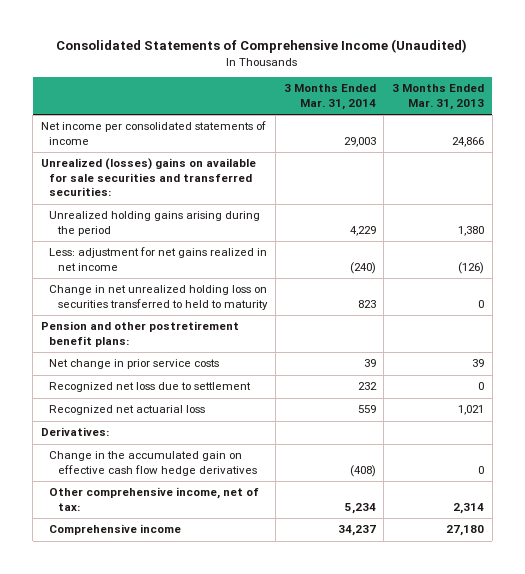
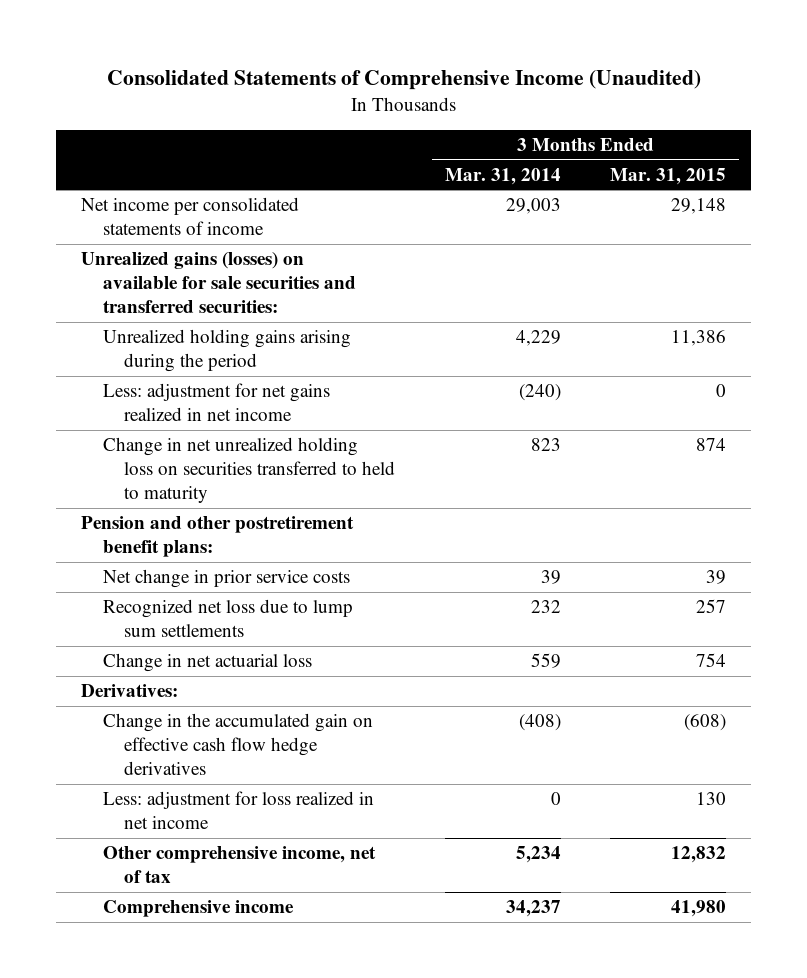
[391,84,484,110] 3 Months Ended Mar. 31, 2013 -> none
none -> [610,167,727,185] Mar. 31, 2015
[40,158,256,197] Unrealized (losses) gains on available for sale securities and transferred securities: -> [80,252,356,314] Unrealized gains (losses) on available for sale securities and transferred securities:
[49,382,252,393] Recognized net loss due to settlement -> [102,599,353,638] Recognized net loss due to lump sum settlements
[49,405,206,416] Recognized net actuarial loss -> [102,653,312,673] Change in net actuarial loss
none -> [102,791,374,830] Less: adjustment for loss realized in net income
[49,487,260,511] Other comprehensive income, net of tax: -> [102,846,376,884] Other comprehensive income, net of tax

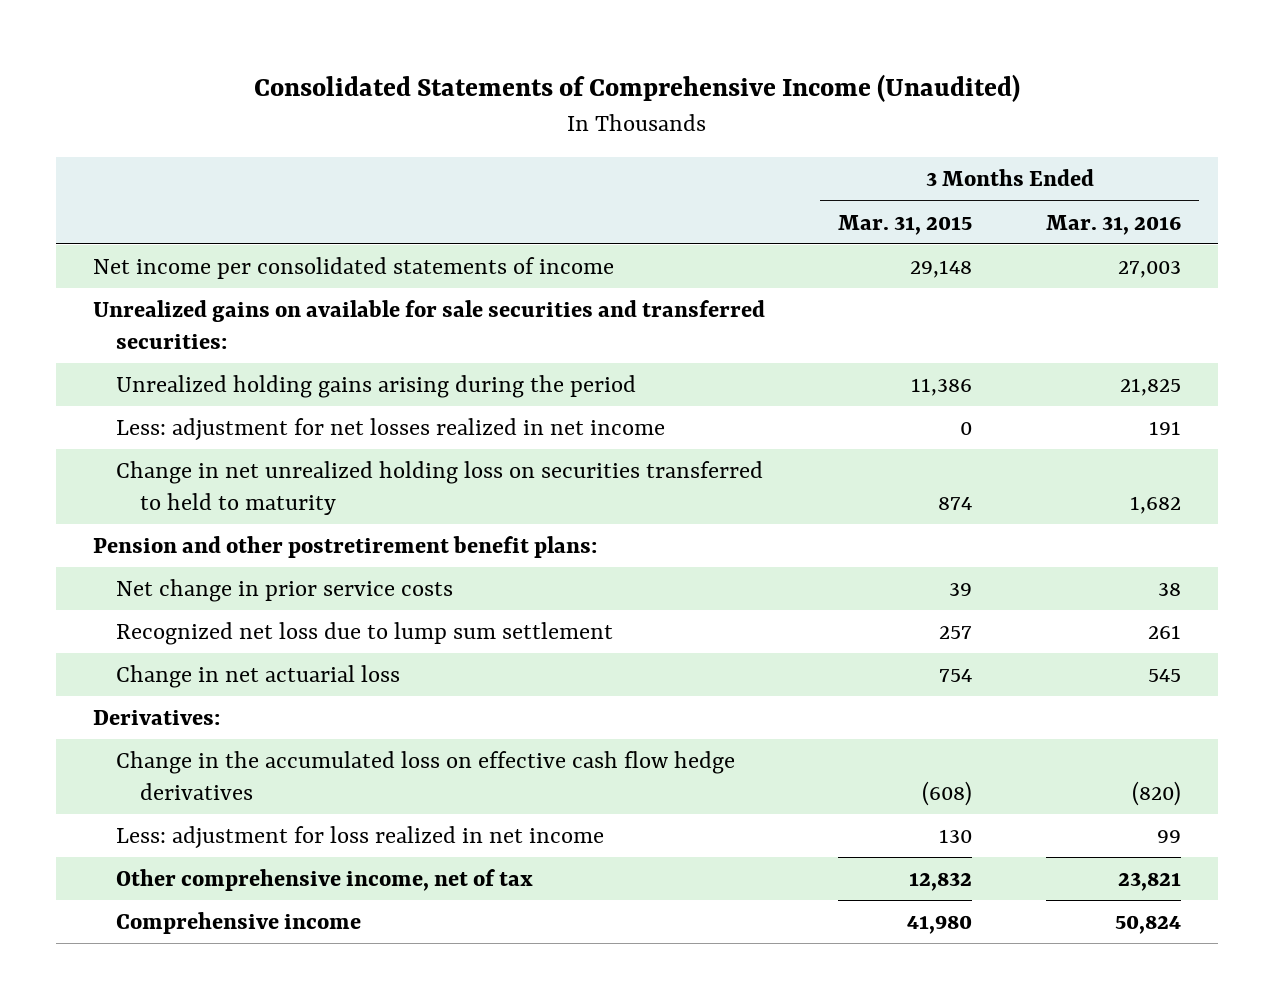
[444,167,561,185] Mar. 31, 2014 -> none
none -> [1045,214,1181,235] Mar. 31, 2016
[80,252,356,314] Unrealized gains (losses) on available for sale securities and transferred securities: -> [92,300,765,349] Unrealized gains on available for sale securities and transferred securities:
[102,383,330,422] Less: adjustment for net gains realized in net income -> [116,418,666,441] Less: adjustment for net losses realized in net income
[102,599,353,638] Recognized net loss due to lump sum settlements -> [116,622,614,646] Recognized net loss due to lump sum settlement
[102,713,373,776] Change in the accumulated gain on effective cash flow hedge derivatives -> [116,751,736,800] Change in the accumulated loss on effective cash flow hedge derivatives

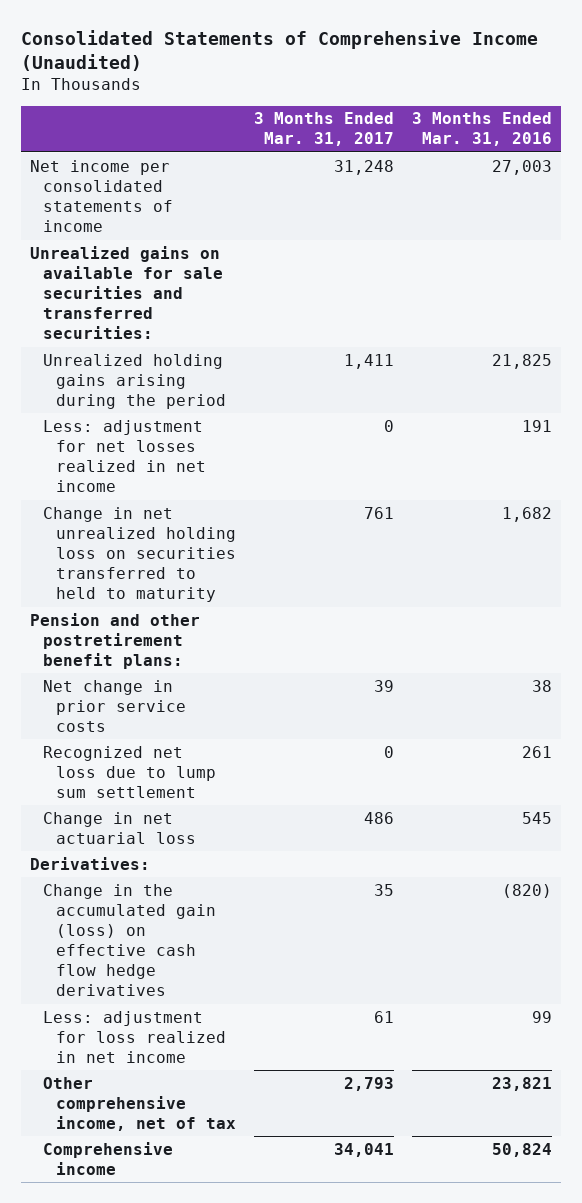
[838,214,973,235] Mar. 31, 2015 -> none
none -> [253,112,394,147] 3 Months Ended Mar. 31, 2017
[116,751,736,800] Change in the accumulated loss on effective cash flow hedge derivatives -> [42,883,216,997] Change in the accumulated gain (loss) on effective cash flow hedge derivatives

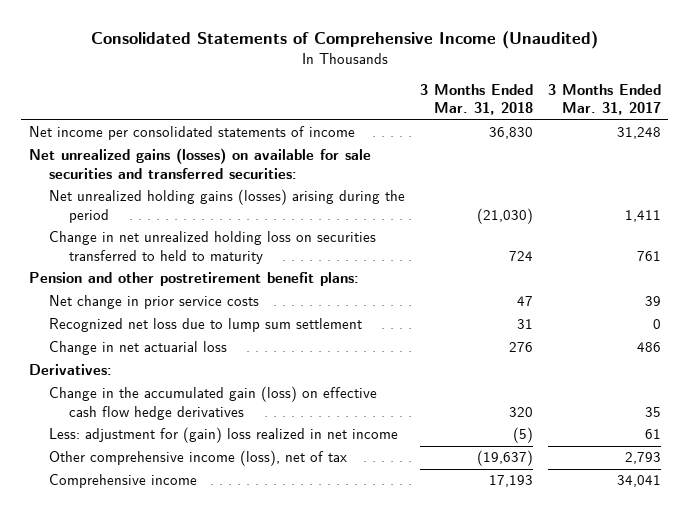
[412,112,553,147] 3 Months Ended Mar. 31, 2016 -> none
none -> [419,83,533,116] 3 Months Ended Mar. 31, 2018
[42,419,206,493] Less: adjustment for net losses realized in net income -> none
[30,245,223,340] Unrealized gains on available for sale securities and transferred securities: -> [28,148,371,180] Net unrealized gains (losses) on available for sale securities and transferred securities:
[42,353,226,409] Unrealized holding gains arising during the period -> [48,189,405,224] Net unrealized holding gains (losses) arising during the period
[42,1010,226,1063] Less: adjustment for loss realized in net income -> [48,427,398,444] Less: adjustment for (gain) loss realized in net income
[42,1076,236,1131] Other comprehensive income, net of tax -> [48,450,347,467] Other comprehensive income (loss), net of tax

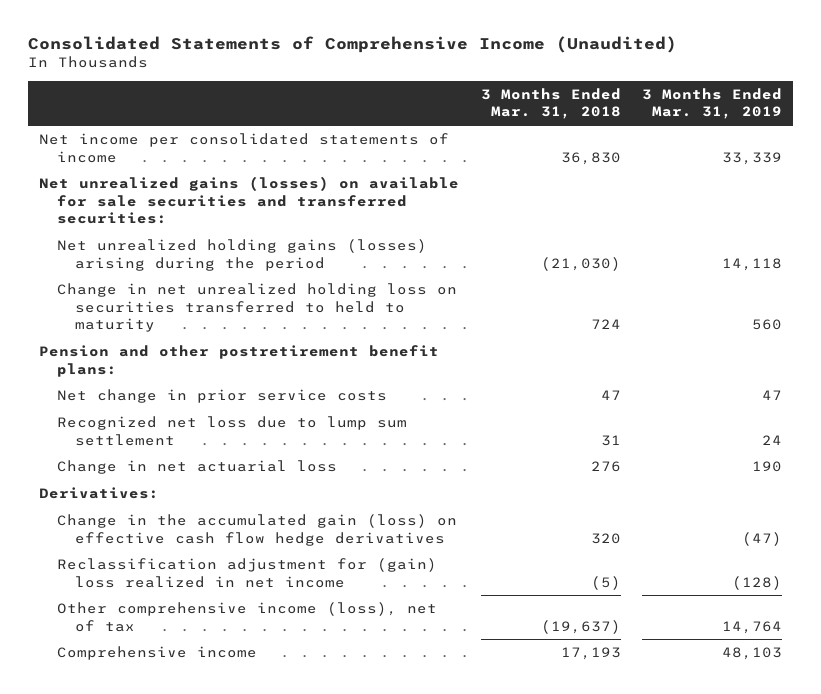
[547,83,661,116] 3 Months Ended Mar. 31, 2017 -> none
none -> [642,88,783,120] 3 Months Ended Mar. 31, 2019
[48,427,398,444] Less: adjustment for (gain) loss realized in net income -> [57,558,438,588] Reclassification adjustment for (gain) loss realized in net income

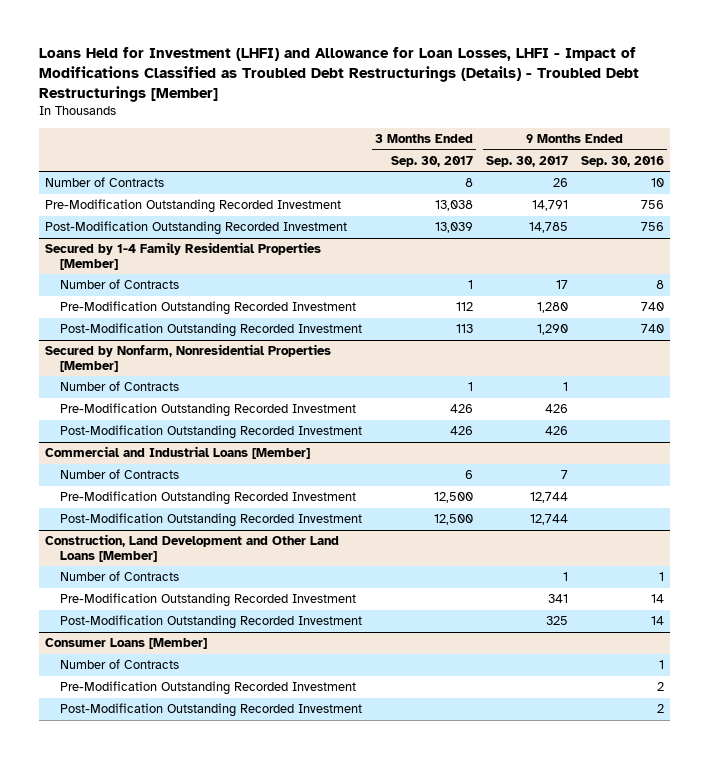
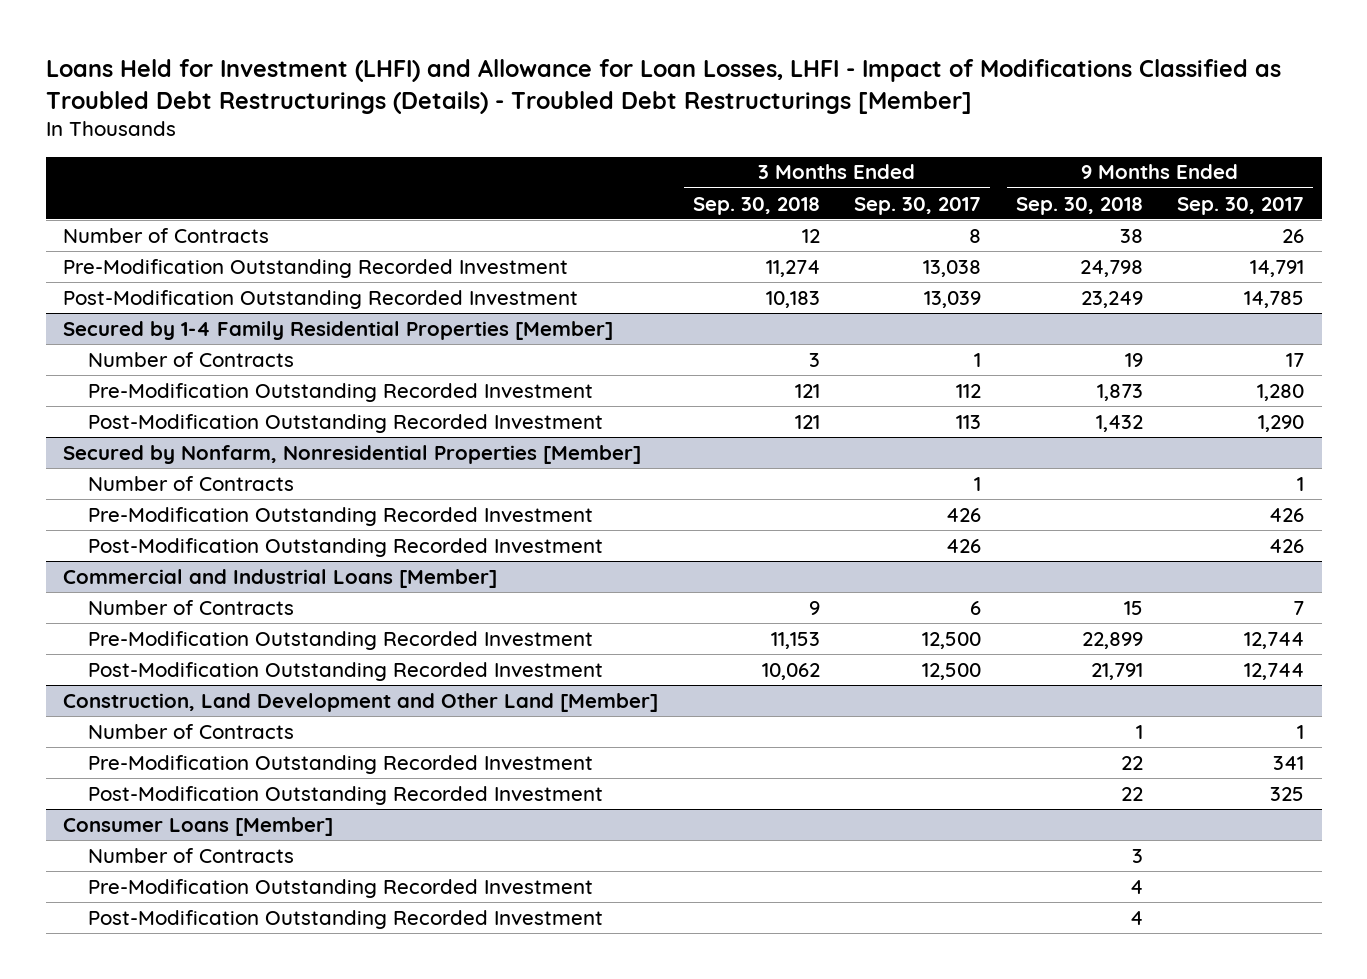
[580,155,664,167] Sep. 30, 2016 -> none
none -> [692,196,820,215] Sep. 30, 2018
none -> [1015,196,1143,215] Sep. 30, 2018
[45,534,340,562] Construction, Land Development and Other Land Loans [Member] -> [62,692,658,712] Construction, Land Development and Other Land [Member]

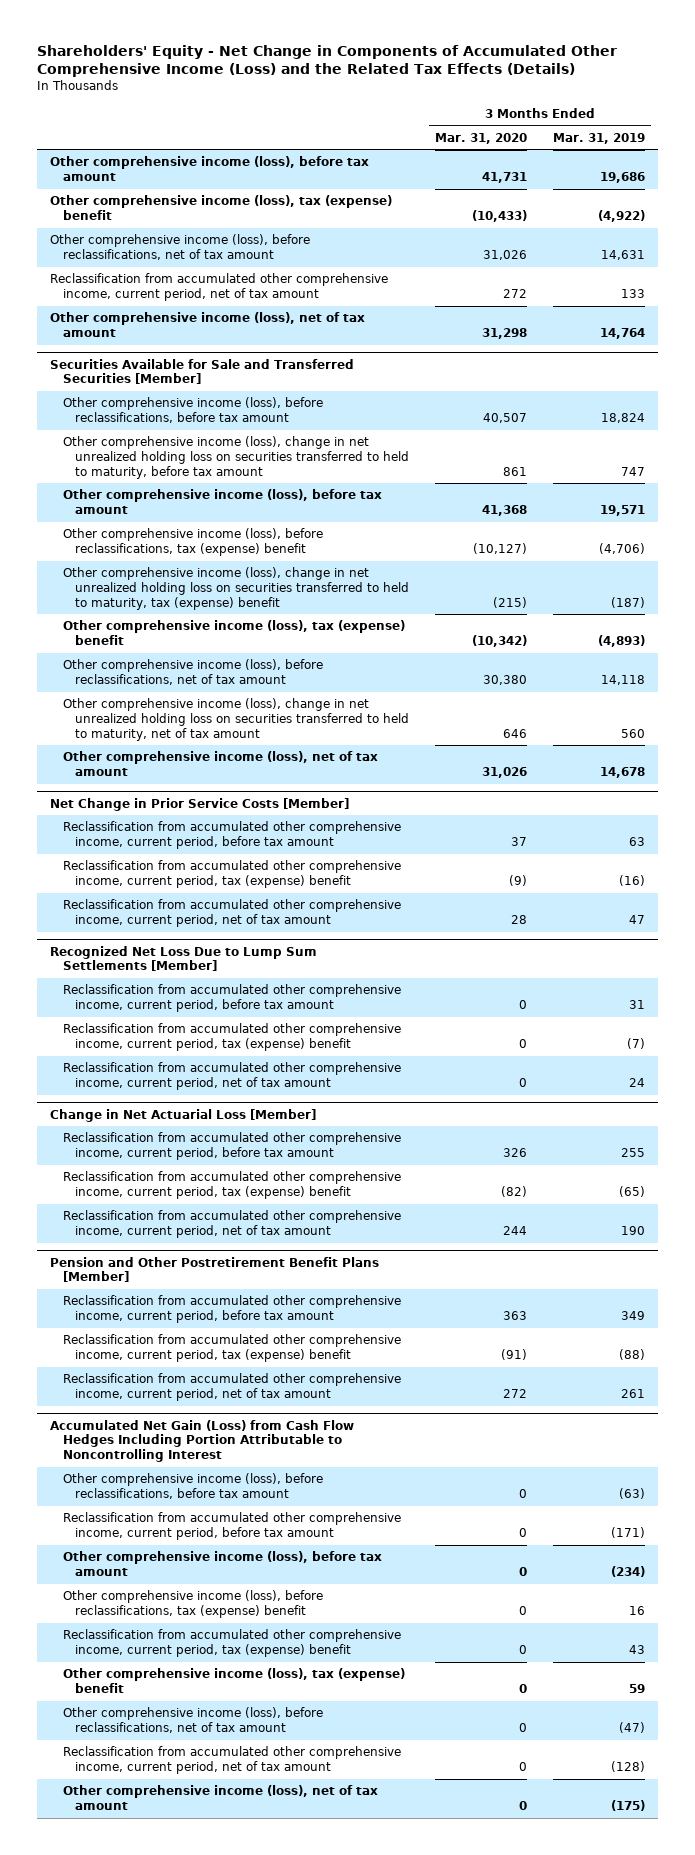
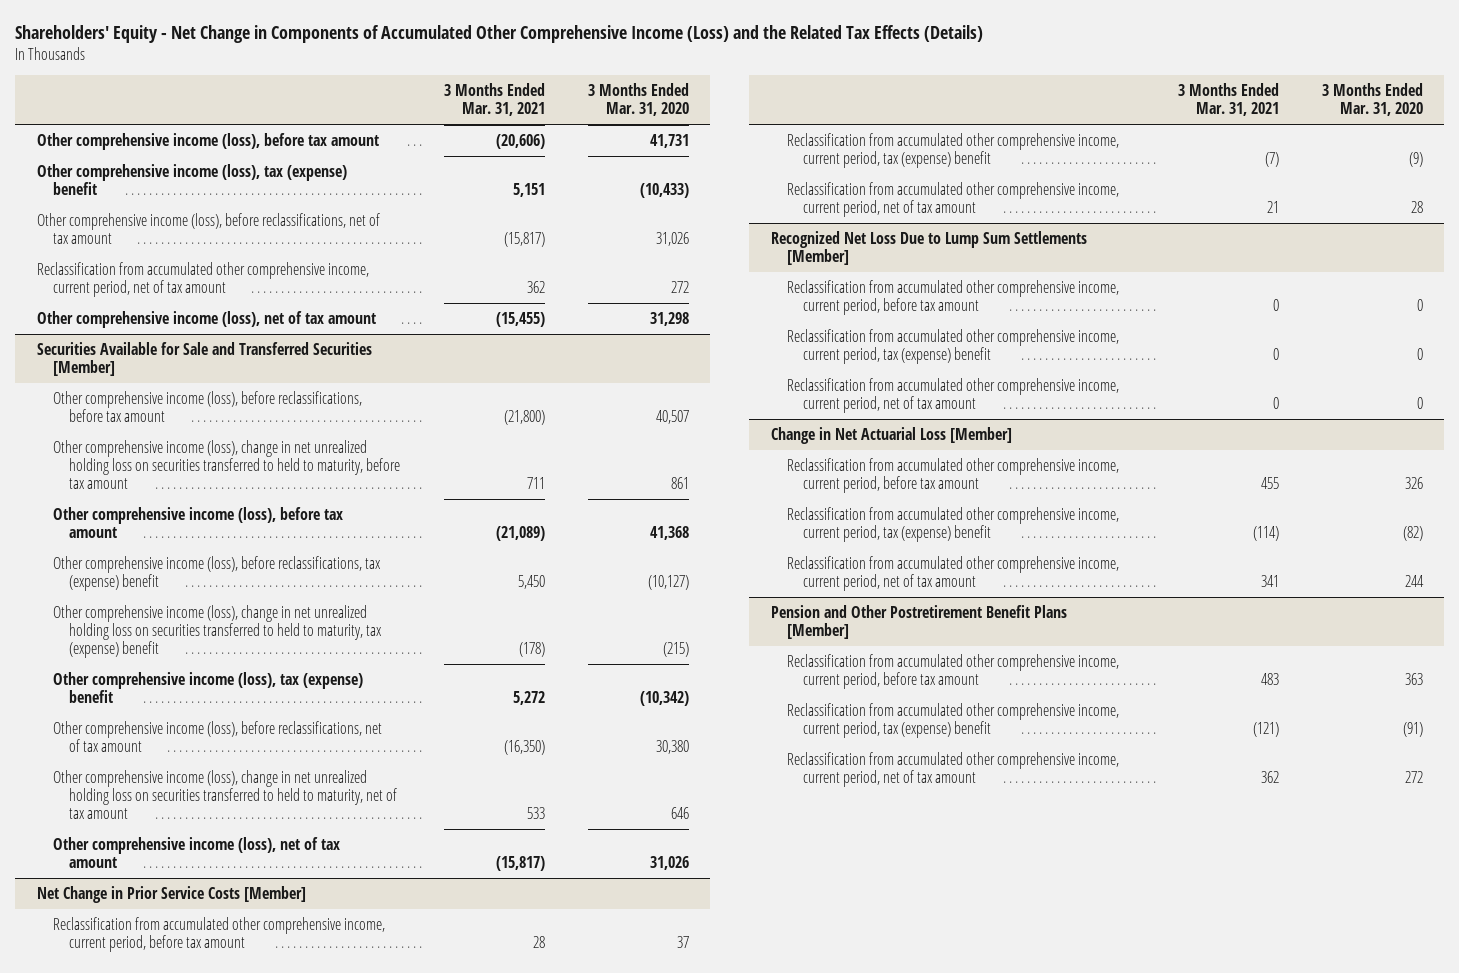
[552,132,645,144] Mar. 31, 2019 -> none
none -> [443,83,545,117] 3 Months Ended Mar. 31, 2021
[50,1419,355,1462] Accumulated Net Gain (Loss) from Cash Flow Hedges Including Portion Attributable to Noncontrolling Interest -> none
[62,1473,323,1499] Other comprehensive income (loss), before reclassifications, before tax amount -> none
[62,1512,401,1540] Reclassification from accumulated other comprehensive income, current period, before tax amount -> none
[62,1551,382,1576] Other comprehensive income (loss), before tax amount -> none
[62,1590,323,1618] Other comprehensive income (loss), before reclassifications, tax (expense) benefit -> none
[62,1629,401,1657] Reclassification from accumulated other comprehensive income, current period, tax (expense) benefit -> none
[62,1668,405,1693] Other comprehensive income (loss), tax (expense) benefit -> none
[62,1707,323,1733] Other comprehensive income (loss), before reclassifications, net of tax amount -> none
[62,1746,401,1774] Reclassification from accumulated other comprehensive income, current period, net of tax amount -> none
[62,1785,378,1810] Other comprehensive income (loss), net of tax amount -> none

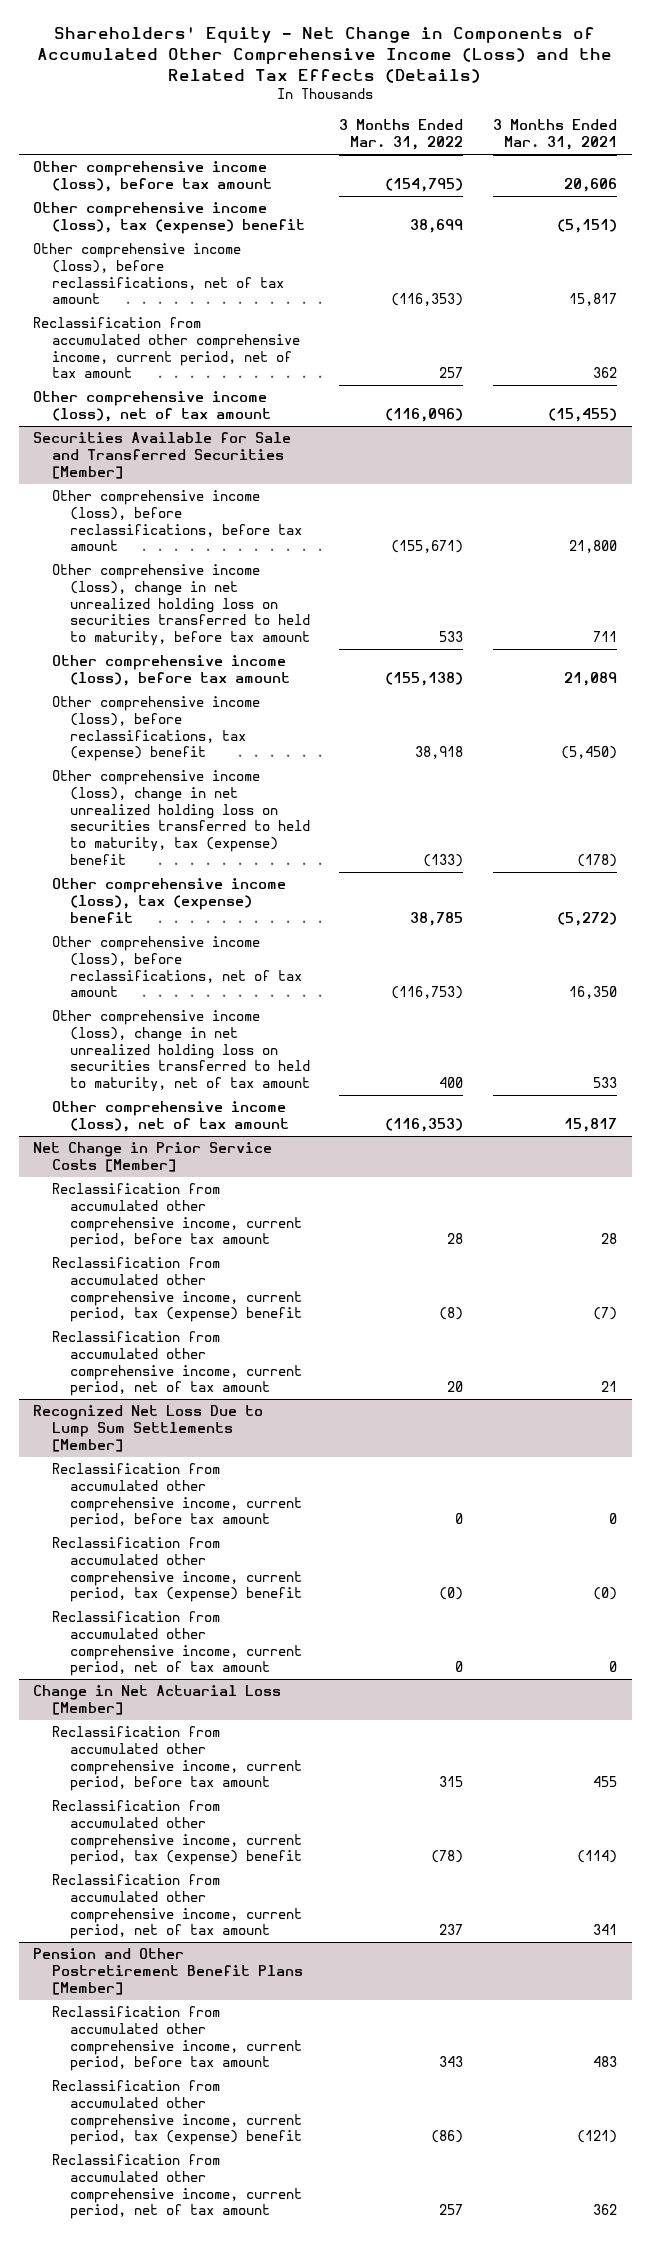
[587,83,689,117] 3 Months Ended Mar. 31, 2020 -> none
none -> [339,119,464,150] 3 Months Ended Mar. 31, 2022
[495,133,545,149] (20,606) -> [563,178,617,193] 20,606
[512,182,545,197] 5,151 -> [556,219,617,234] (5,151)
[503,231,545,247] (15,817) -> [568,293,617,307] 15,817
[503,409,545,425] (21,800) -> [568,540,617,554] 21,800
[495,525,545,541] (21,089) -> [563,672,617,687] 21,089
[517,574,545,589] 5,450 -> [560,746,617,760] (5,450)
[512,690,545,705] 5,272 -> [556,911,617,926] (5,272)
[503,739,545,755] (16,350) -> [568,986,617,1000] 16,350
[495,855,545,871] (15,817) -> [563,1118,617,1133] 15,817
[1272,347,1279,360] 0 -> [592,1587,617,1601] (0)

